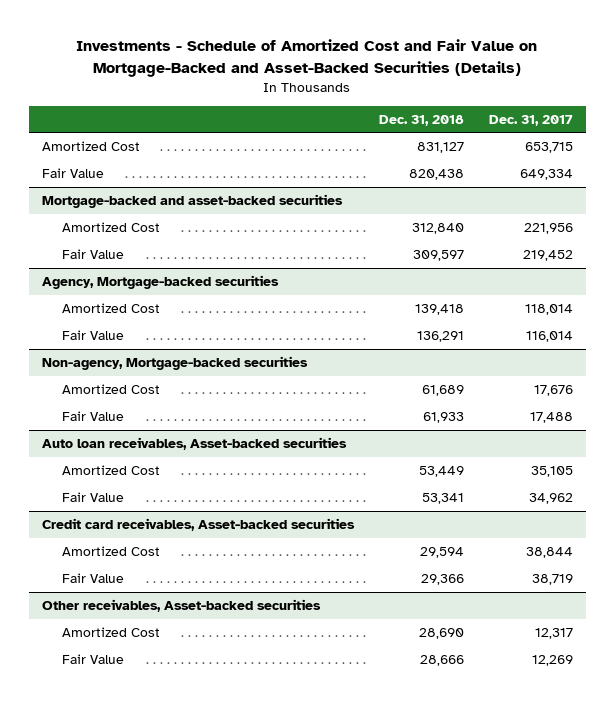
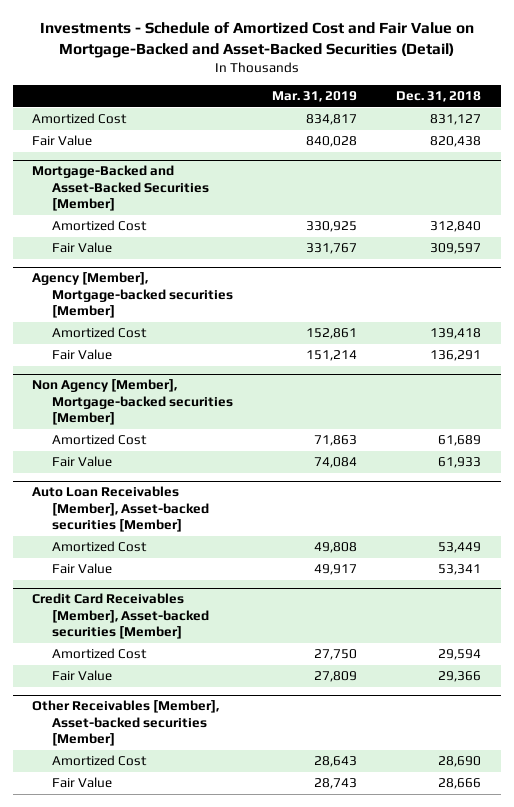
[76,38,538,77] Investments - Schedule of Amortized Cost and Fair Value on Mortgage-Backed and Asset-Backed Securities (Details) -> [39,22,474,59] Investments - Schedule of Amortized Cost and Fair Value on Mortgage-Backed and Asset-Backed Securities (Detail)
[489,114,574,126] Dec. 31, 2017 -> none
none -> [272,91,358,103] Mar. 31, 2019
[41,194,343,209] Mortgage-backed and asset-backed securities -> [32,165,209,212] Mortgage-Backed and Asset-Backed Securities [Member]
[41,275,279,290] Agency, Mortgage-backed securities -> [32,272,233,319] Agency [Member], Mortgage-backed securities [Member]
[41,356,308,371] Non-agency, Mortgage-backed securities -> [32,379,233,426] Non Agency [Member], Mortgage-backed securities [Member]
[41,437,347,451] Auto loan receivables, Asset-backed securities -> [32,486,209,533] Auto Loan Receivables [Member], Asset-backed securities [Member]
[41,518,355,532] Credit card receivables, Asset-backed securities -> [32,593,209,640] Credit Card Receivables [Member], Asset-backed securities [Member]
[41,599,321,613] Other receivables, Asset-backed securities -> [32,700,220,747] Other Receivables [Member], Asset-backed securities [Member]

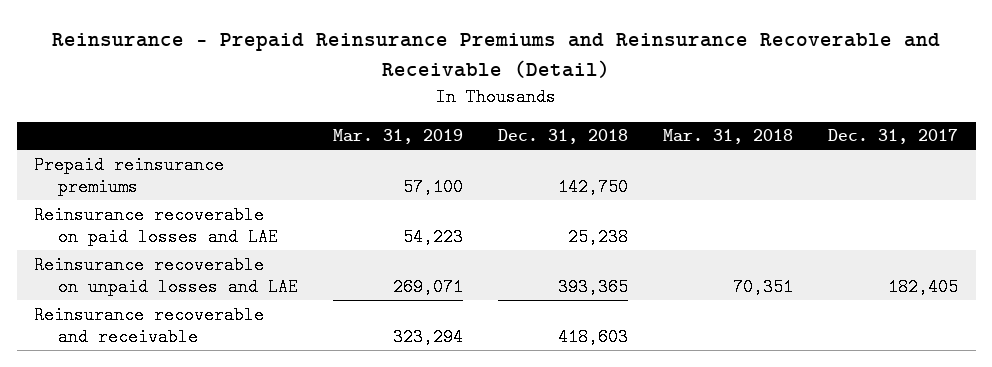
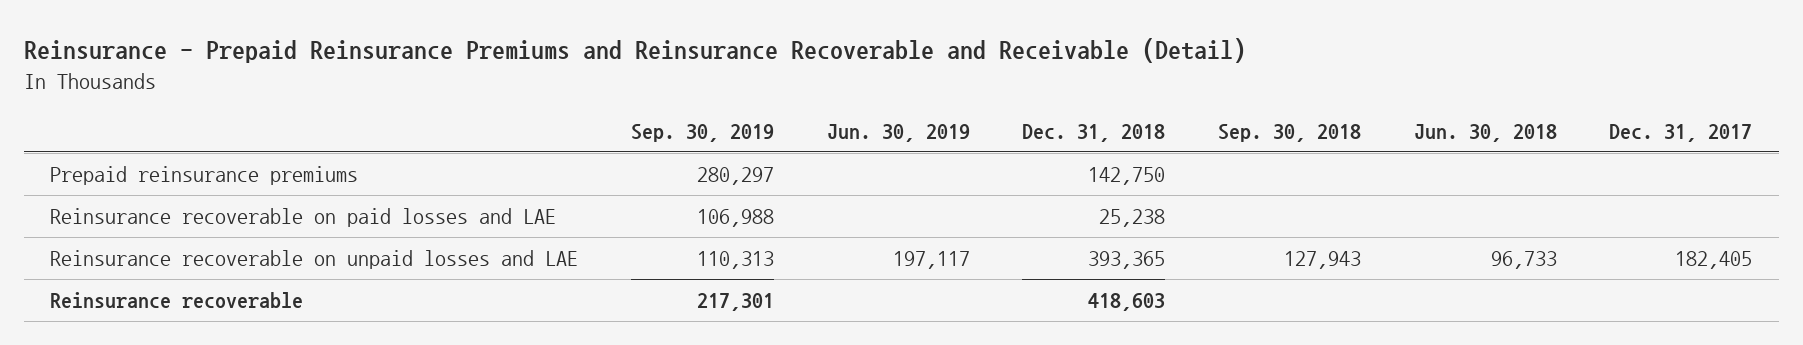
[333,129,464,145] Mar. 31, 2019 -> none
[663,129,794,145] Mar. 31, 2018 -> none
none -> [630,123,774,142] Sep. 30, 2019
none -> [826,123,970,142] Jun. 30, 2019
none -> [1217,123,1361,142] Sep. 30, 2018
none -> [1413,123,1557,142] Jun. 30, 2018
[34,305,265,347] Reinsurance recoverable and receivable -> [50,292,304,310] Reinsurance recoverable

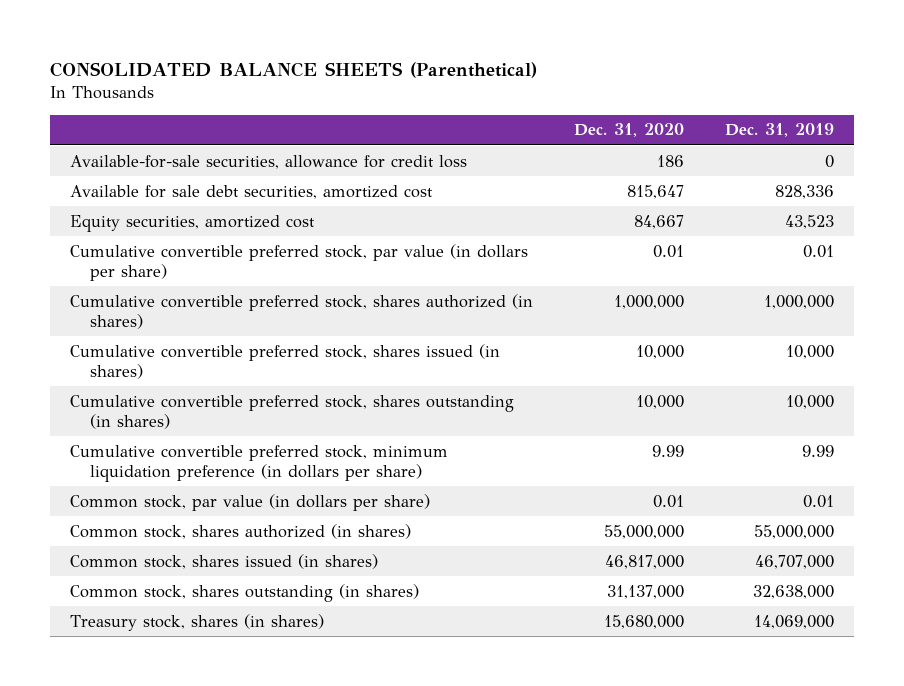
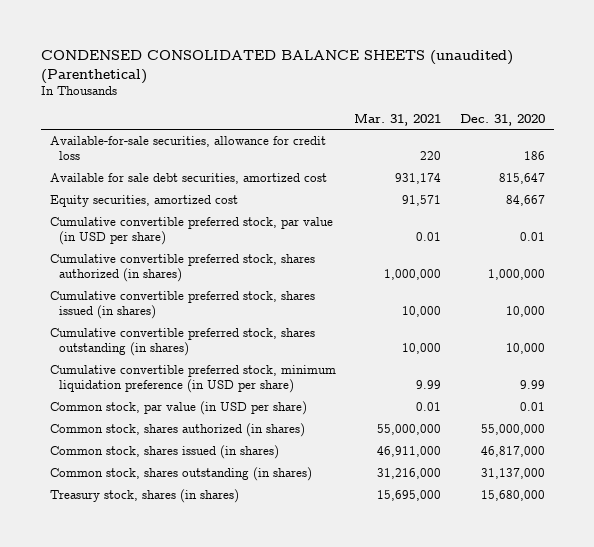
[50,61,538,78] CONSOLIDATED BALANCE SHEETS (Parenthetical) -> [40,49,513,84] CONDENSED CONSOLIDATED BALANCE SHEETS (unaudited) (Parenthetical)
[724,123,834,138] Dec. 31, 2019 -> none
none -> [354,112,442,126] Mar. 31, 2021
[70,243,529,282] Cumulative convertible preferred stock, par value (in dollars per share) -> [49,217,333,246] Cumulative convertible preferred stock, par value (in USD per share)
[70,444,449,483] Cumulative convertible preferred stock, minimum liquidation preference (in dollars per share) -> [49,365,336,394] Cumulative convertible preferred stock, minimum liquidation preference (in USD per share)
[70,493,431,511] Common stock, par value (in dollars per share) -> [49,401,307,416] Common stock, par value (in USD per share)

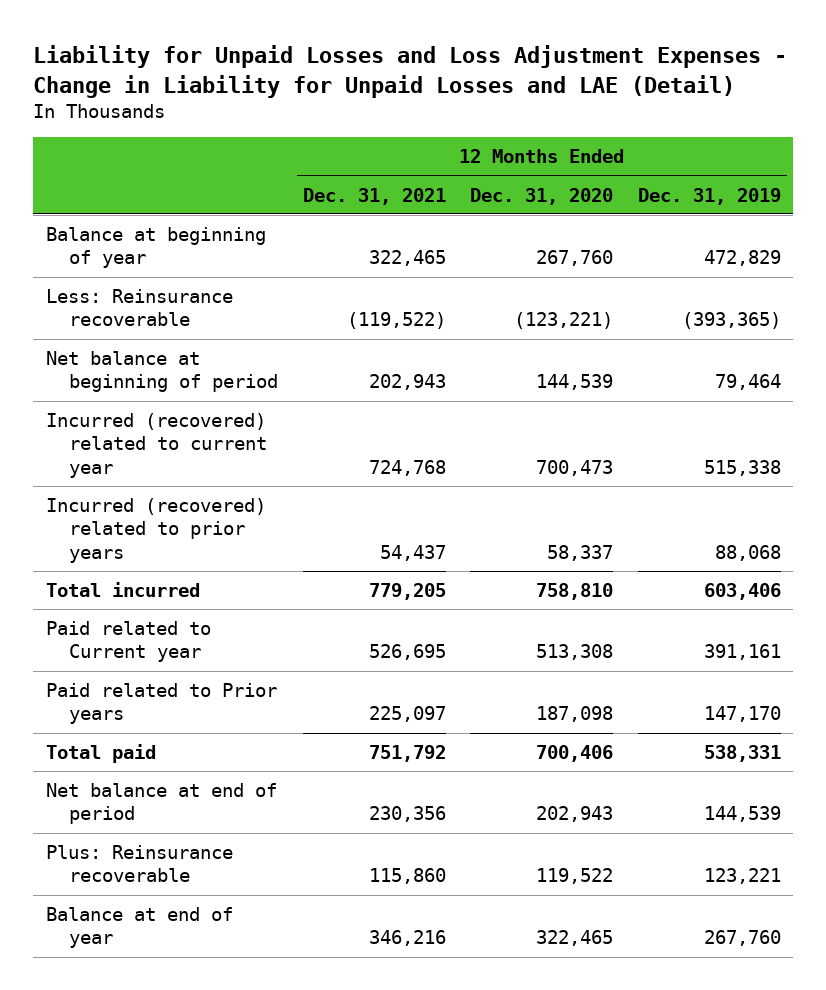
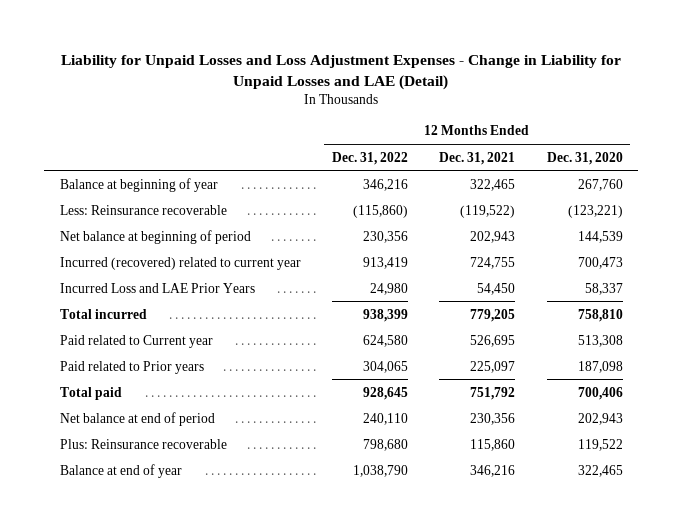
[637,187,781,205] Dec. 31, 2019 -> none
none -> [331,151,408,165] Dec. 31, 2022
[368,459,446,476] 724,768 -> [470,256,516,269] 724,755
[45,498,266,563] Incurred (recovered) related to prior years -> [59,282,255,293] Incurred Loss and LAE Prior Years
[379,544,446,561] 54,437 -> [477,282,516,295] 54,450

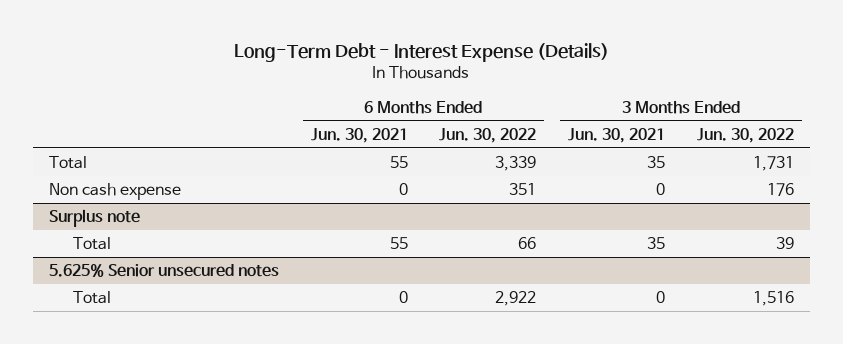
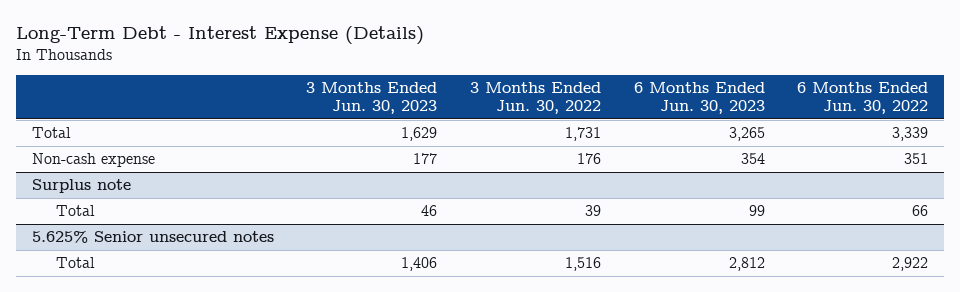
[310,127,408,143] Jun. 30, 2021 -> none
[568,127,666,143] Jun. 30, 2021 -> none
none -> [306,82,438,115] 3 Months Ended Jun. 30, 2023
none -> [633,82,765,115] 6 Months Ended Jun. 30, 2023
[48,183,181,201] Non cash expense -> [31,153,155,168] Non-cash expense

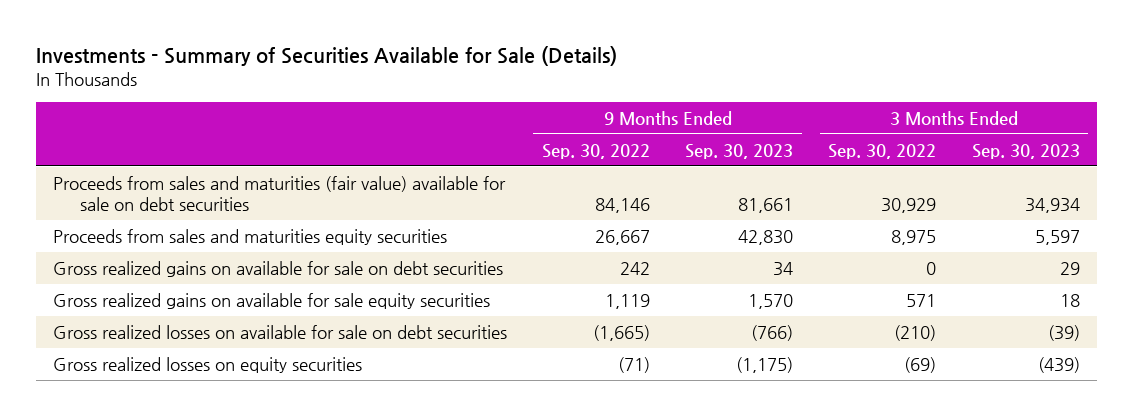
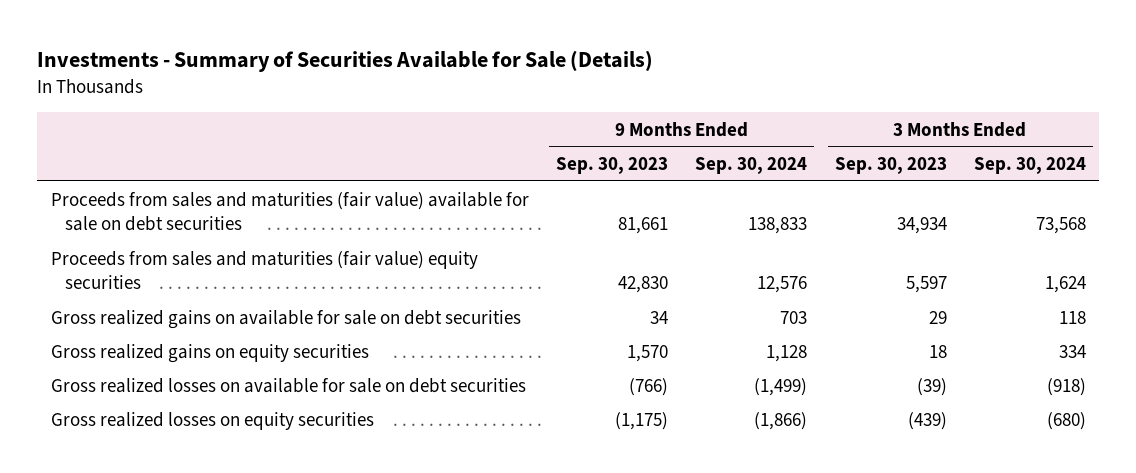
[542,143,651,159] Sep. 30, 2022 -> none
[828,143,937,159] Sep. 30, 2022 -> none
none -> [695,156,808,174] Sep. 30, 2024
none -> [973,156,1086,174] Sep. 30, 2024
[53,228,448,245] Proceeds from sales and maturities equity securities -> [50,250,478,289] Proceeds from sales and maturities (fair value) equity securities
[53,292,491,309] Gross realized gains on available for sale equity securities -> [50,343,369,363] Gross realized gains on equity securities

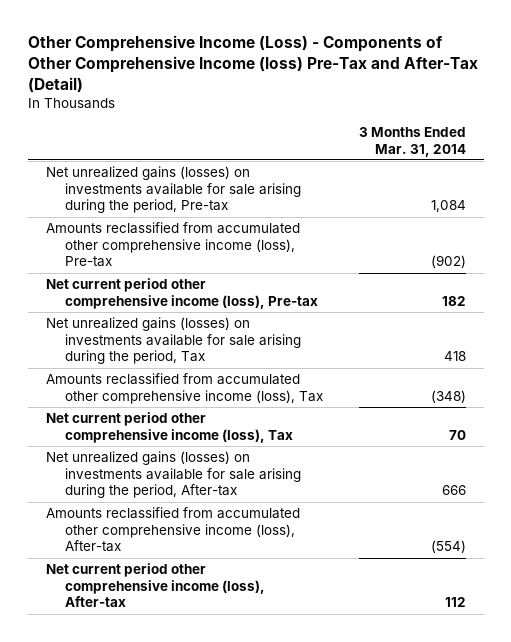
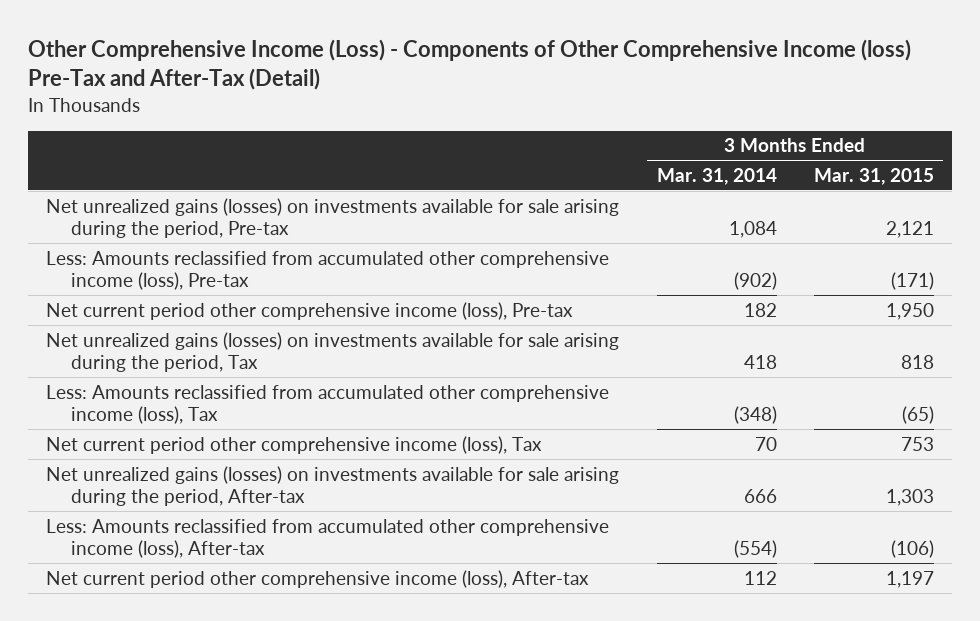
none -> [813,167,934,185] Mar. 31, 2015
[45,222,300,268] Amounts reclassified from accumulated other comprehensive income (loss), Pre-tax -> [46,250,610,291] Less: Amounts reclassified from accumulated other comprehensive income (loss), Pre-tax
[45,373,324,404] Amounts reclassified from accumulated other comprehensive income (loss), Tax -> [46,384,610,425] Less: Amounts reclassified from accumulated other comprehensive income (loss), Tax
[45,507,300,553] Amounts reclassified from accumulated other comprehensive income (loss), After-tax -> [46,518,610,559] Less: Amounts reclassified from accumulated other comprehensive income (loss), After-tax

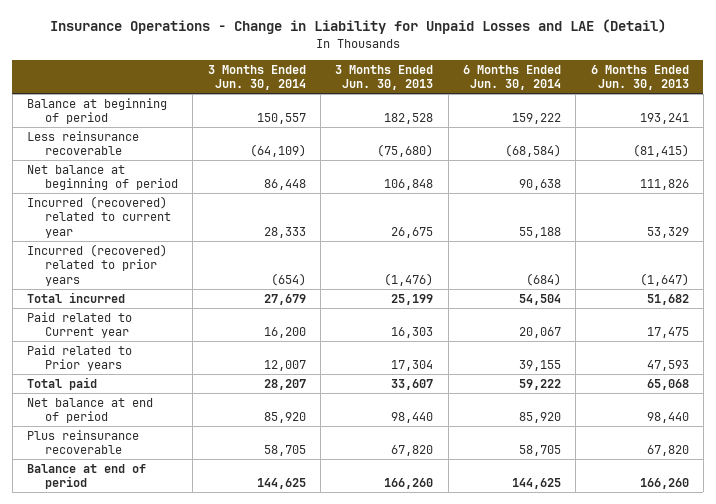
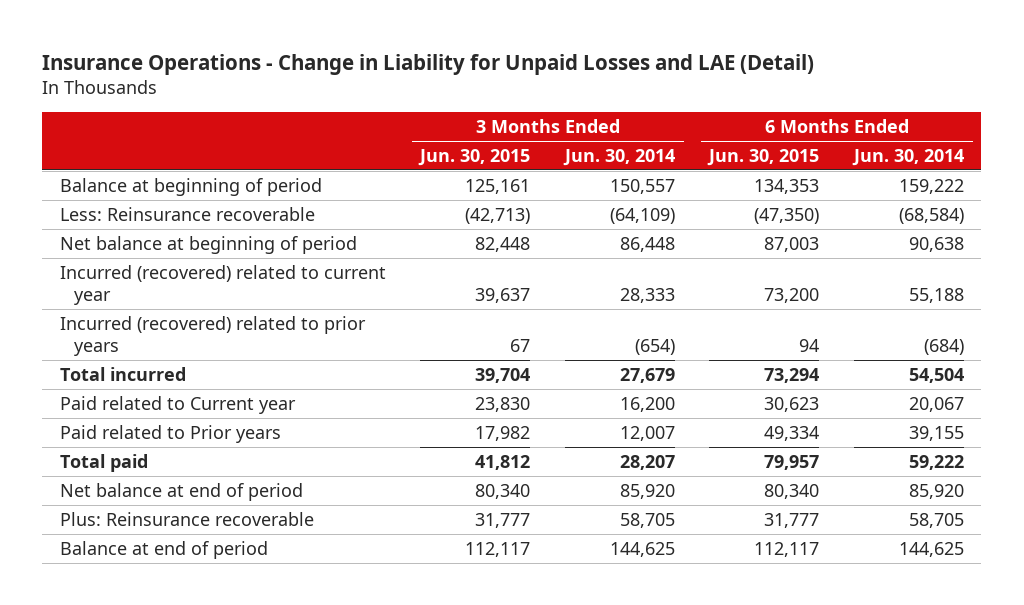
[335,64,434,91] 3 Months Ended Jun. 30, 2013 -> none
[590,64,689,91] 6 Months Ended Jun. 30, 2013 -> none
none -> [418,148,531,166] Jun. 30, 2015
none -> [707,148,820,166] Jun. 30, 2015
[27,130,140,156] Less reinsurance recoverable -> [59,206,315,221] Less: Reinsurance recoverable
[27,429,140,455] Plus reinsurance recoverable -> [59,511,314,526] Plus: Reinsurance recoverable

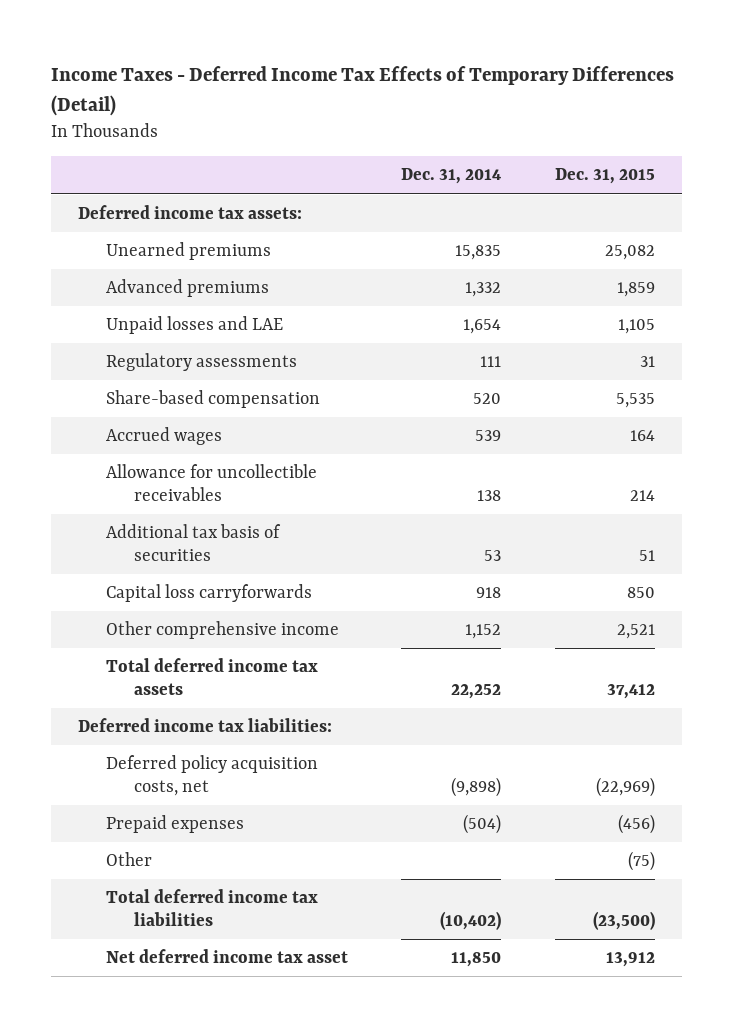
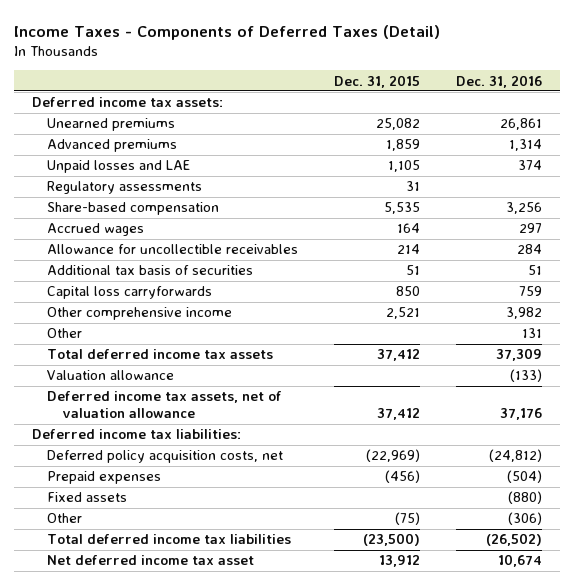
[51,66,675,116] Income Taxes - Deferred Income Tax Effects of Temporary Differences (Detail) -> [14,24,441,40] Income Taxes - Components of Deferred Taxes (Detail)
[401,168,502,185] Dec. 31, 2014 -> none
none -> [456,74,543,88] Dec. 31, 2016
none -> [47,328,83,339] Other
none -> [47,370,175,381] Valuation allowance
none -> [47,391,283,419] Deferred income tax assets, net of valuation allowance
none -> [47,492,128,503] Fixed assets

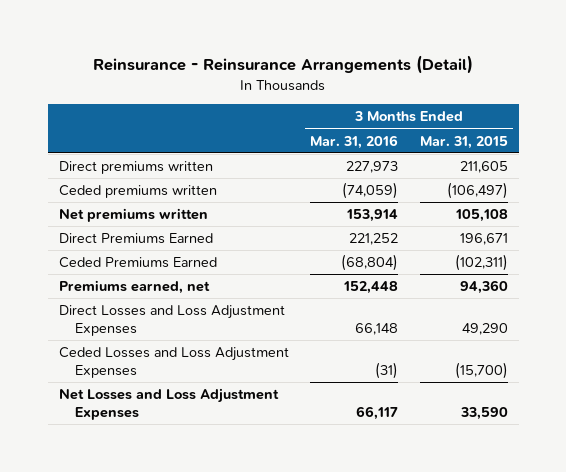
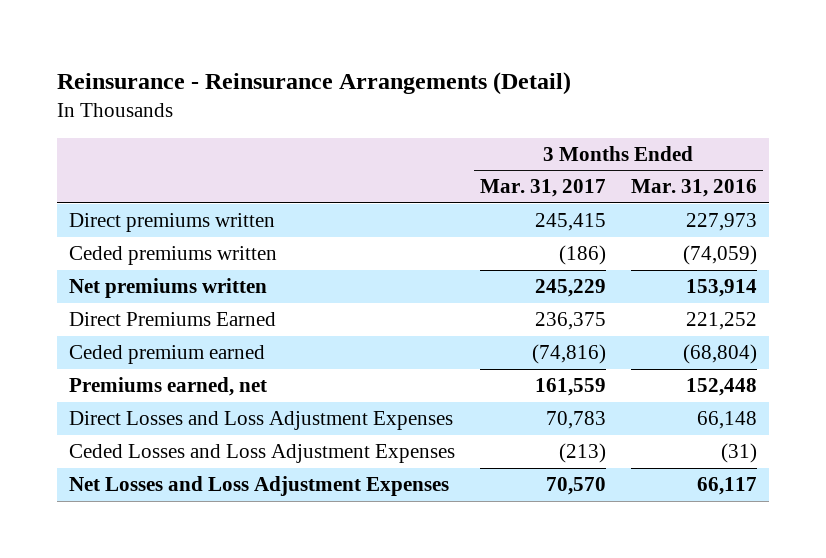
[419,135,508,149] Mar. 31, 2015 -> none
none -> [479,179,606,198] Mar. 31, 2017
[58,257,217,269] Ceded Premiums Earned -> [68,345,265,365] Ceded premium earned

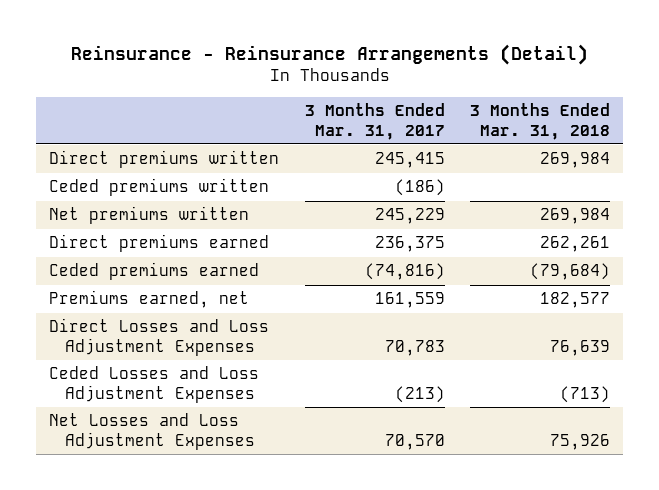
[630,179,757,198] Mar. 31, 2016 -> none
none -> [470,102,611,140] 3 Months Ended Mar. 31, 2018
[68,312,276,327] Direct Premiums Earned -> [49,234,270,253] Direct premiums earned
[68,345,265,365] Ceded premium earned -> [49,262,260,281] Ceded premiums earned

